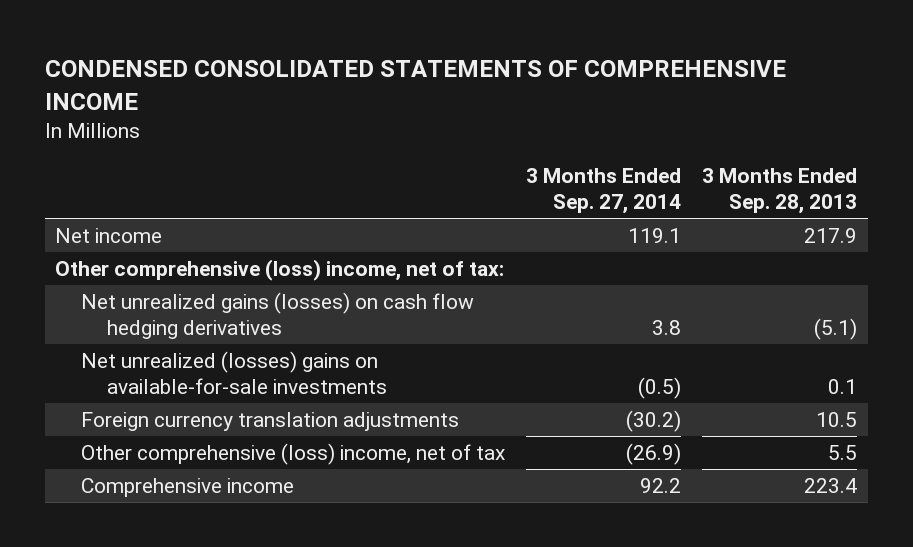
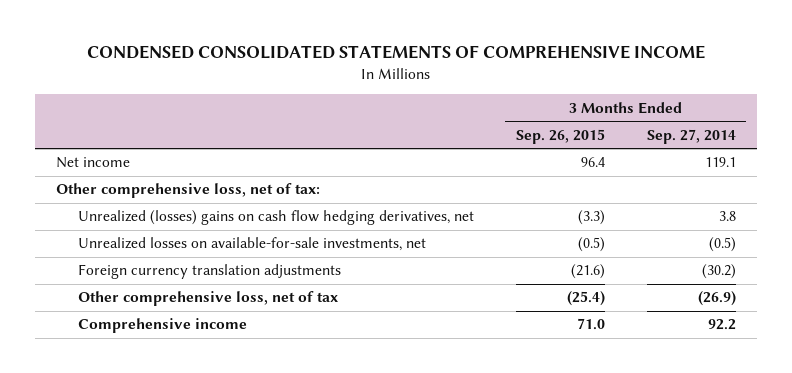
[702,167,858,214] 3 Months Ended Sep. 28, 2013 -> none
none -> [515,128,605,144] Sep. 26, 2015
[55,258,505,281] Other comprehensive (loss) income, net of tax: -> [55,183,320,199] Other comprehensive loss, net of tax:
[80,291,474,340] Net unrealized gains (losses) on cash flow hedging derivatives -> [77,210,474,226] Unrealized (losses) gains on cash flow hedging derivatives, net
[80,350,387,395] Net unrealized (losses) gains on available-for-sale investments -> [77,237,426,252] Unrealized losses on available-for-sale investments, net
[80,442,505,465] Other comprehensive (loss) income, net of tax -> [77,291,338,307] Other comprehensive loss, net of tax

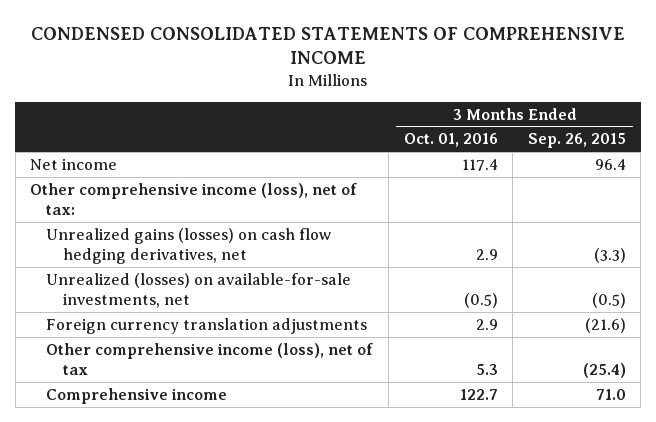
[646,128,736,144] Sep. 27, 2014 -> none
none -> [403,133,498,148] Oct. 01, 2016
[55,183,320,199] Other comprehensive loss, net of tax: -> [30,182,358,215] Other comprehensive income (loss), net of tax:
[77,210,474,226] Unrealized (losses) gains on cash flow hedging derivatives, net -> [46,227,332,264] Unrealized gains (losses) on cash flow hedging derivatives, net
[77,237,426,252] Unrealized losses on available-for-sale investments, net -> [46,272,352,308] Unrealized (losses) on available-for-sale investments, net
[77,291,338,307] Other comprehensive loss, net of tax -> [46,342,374,375] Other comprehensive income (loss), net of tax

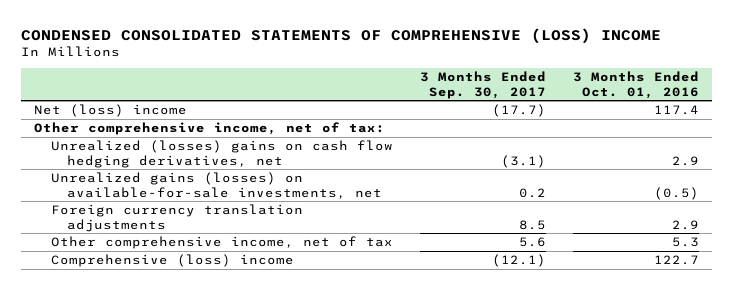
[31,26,626,65] CONDENSED CONSOLIDATED STATEMENTS OF COMPREHENSIVE INCOME -> [20,27,661,44] CONDENSED CONSOLIDATED STATEMENTS OF COMPREHENSIVE (LOSS) INCOME
[527,133,626,149] Sep. 26, 2015 -> none
none -> [419,71,546,99] 3 Months Ended Sep. 30, 2017
[30,157,118,170] Net income -> [34,104,188,118] Net (loss) income
[30,182,358,215] Other comprehensive income (loss), net of tax: -> [34,122,386,136] Other comprehensive income, net of tax:
[46,227,332,264] Unrealized gains (losses) on cash flow hedging derivatives, net -> [50,140,393,168] Unrealized (losses) gains on cash flow hedging derivatives, net
[46,272,352,308] Unrealized (losses) on available-for-sale investments, net -> [50,172,383,199] Unrealized gains (losses) on available-for-sale investments, net
[46,342,374,375] Other comprehensive income (loss), net of tax -> [50,236,393,250] Other comprehensive income, net of tax
[46,387,228,404] Comprehensive income -> [50,254,294,268] Comprehensive (loss) income

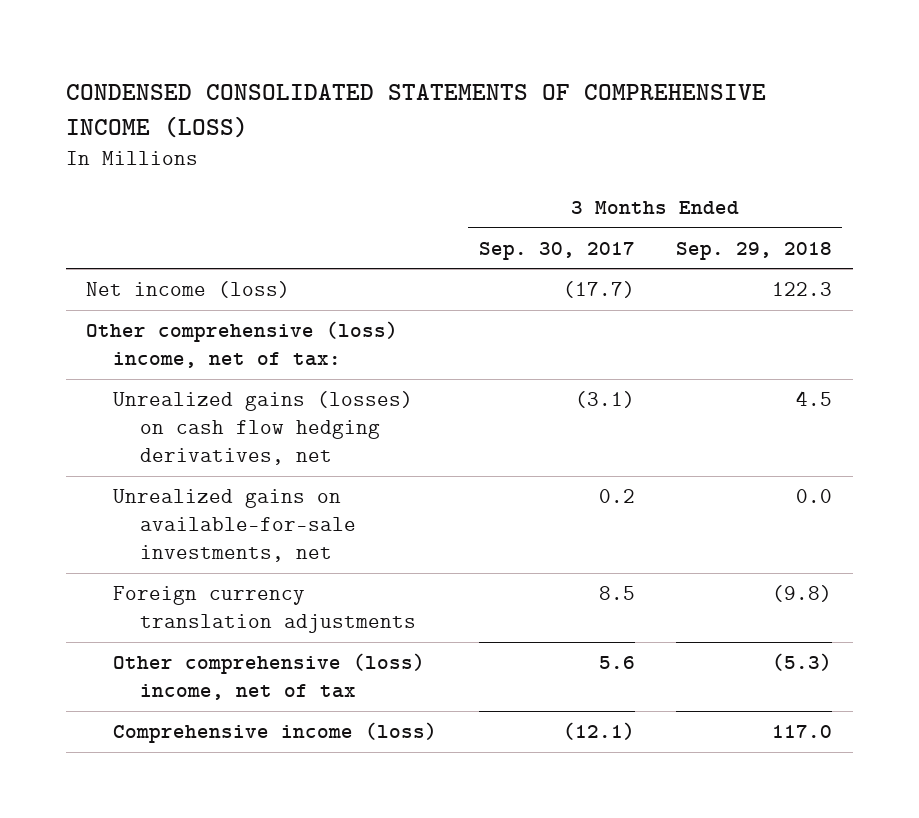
[20,27,661,44] CONDENSED CONSOLIDATED STATEMENTS OF COMPREHENSIVE (LOSS) INCOME -> [65,84,766,138] CONDENSED CONSOLIDATED STATEMENTS OF COMPREHENSIVE INCOME (LOSS)
[572,71,699,99] 3 Months Ended Oct. 01, 2016 -> none
none -> [676,241,833,260] Sep. 29, 2018
[34,104,188,118] Net (loss) income -> [86,281,291,299] Net income (loss)
[34,122,386,136] Other comprehensive income, net of tax: -> [86,321,399,369] Other comprehensive (loss) income, net of tax:
[50,140,393,168] Unrealized (losses) gains on cash flow hedging derivatives, net -> [113,391,414,466] Unrealized gains (losses) on cash flow hedging derivatives, net
[50,172,383,199] Unrealized gains (losses) on available-for-sale investments, net -> [113,489,357,563] Unrealized gains on available-for-sale investments, net
[50,236,393,250] Other comprehensive income, net of tax -> [113,653,426,701] Other comprehensive (loss) income, net of tax
[50,254,294,268] Comprehensive (loss) income -> [113,722,438,744] Comprehensive income (loss)

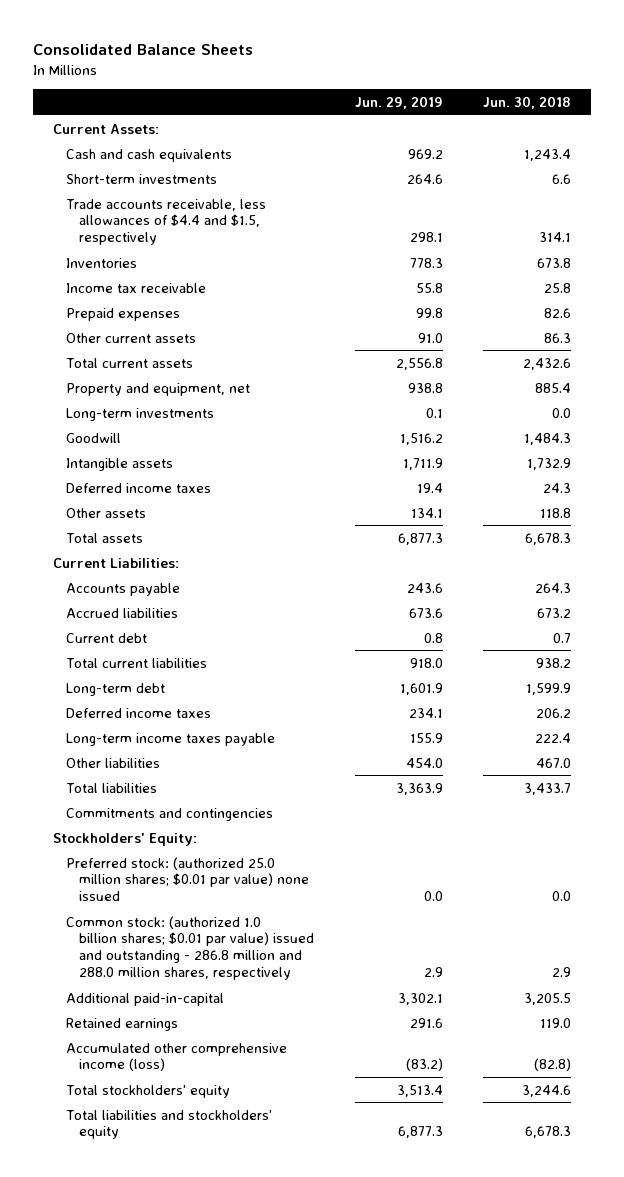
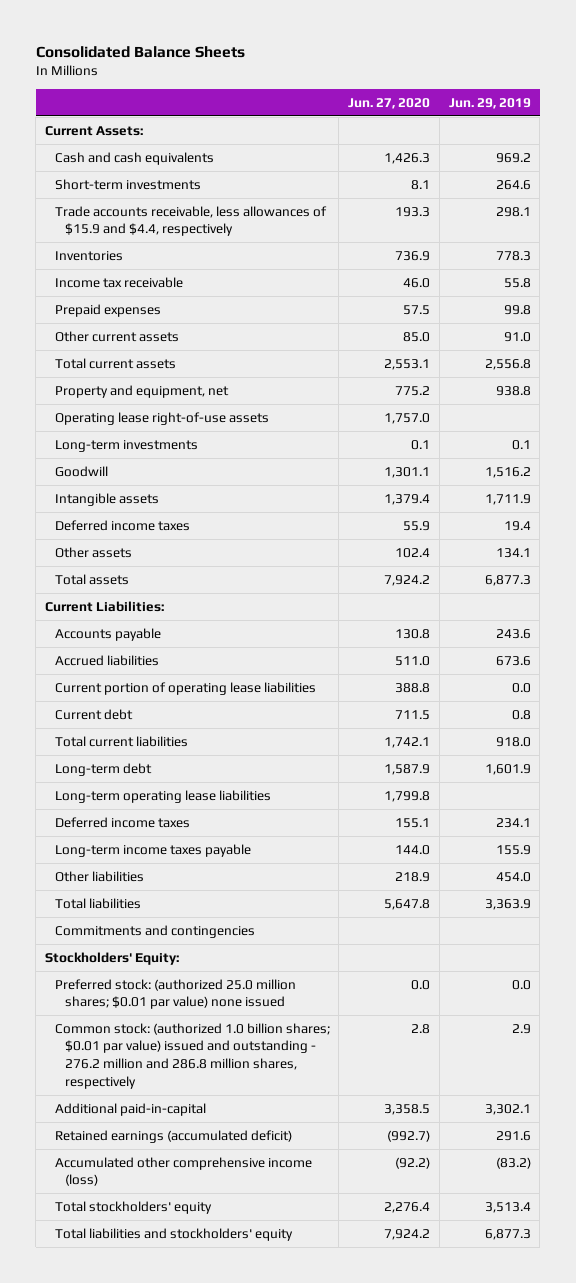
[483,95,572,109] Jun. 30, 2018 -> none
none -> [348,97,431,109] Jun. 27, 2020
[66,198,267,246] Trade accounts receivable, less allowances of $4.4 and $1.5, respectively -> [54,205,327,237] Trade accounts receivable, less allowances of $15.9 and $4.4, respectively
none -> [54,411,269,425] Operating lease right-of-use assets
none -> [54,681,316,695] Current portion of operating lease liabilities
none -> [54,789,271,803] Long-term operating lease liabilities
[66,915,315,980] Common stock: (authorized 1.0 billion shares; $0.01 par value) issued and outstanding - 286.8 million and 288.0 million shares, respectively -> [54,1022,330,1089] Common stock: (authorized 1.0 billion shares; $0.01 par value) issued and outstanding - 276.2 million and 286.8 million shares, respectively
[66,1017,179,1031] Retained earnings -> [54,1129,292,1143] Retained earnings (accumulated deficit)

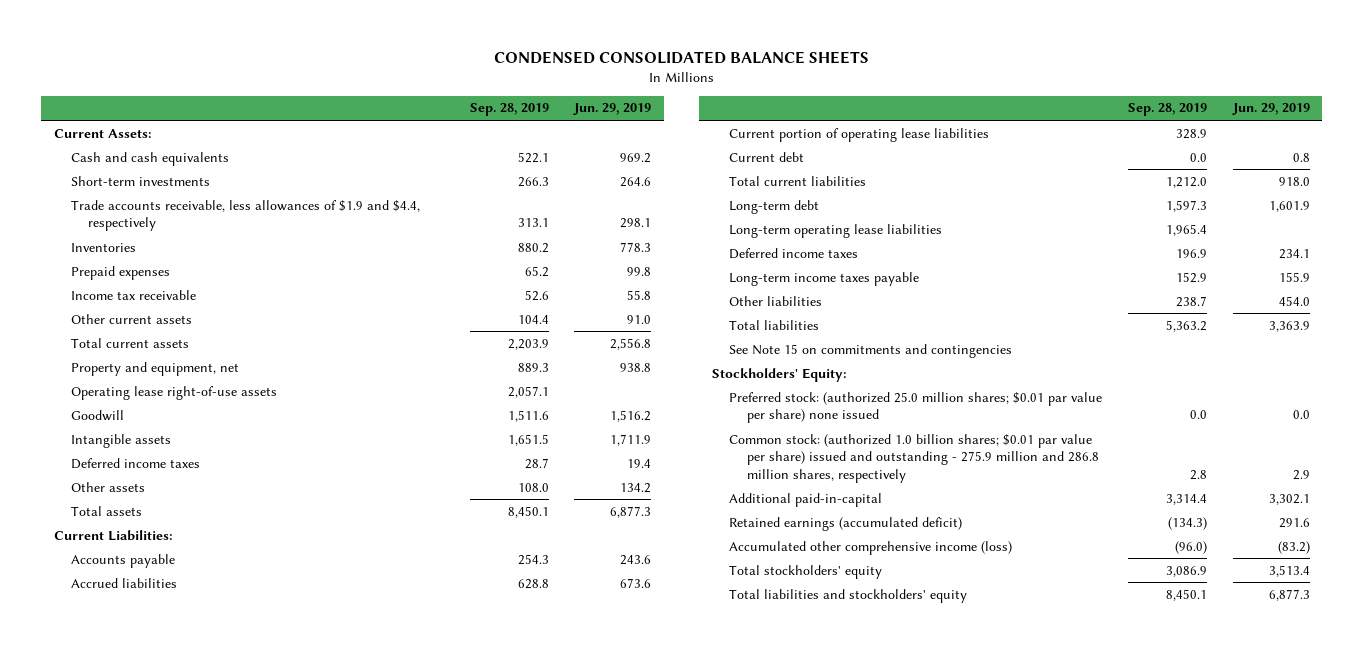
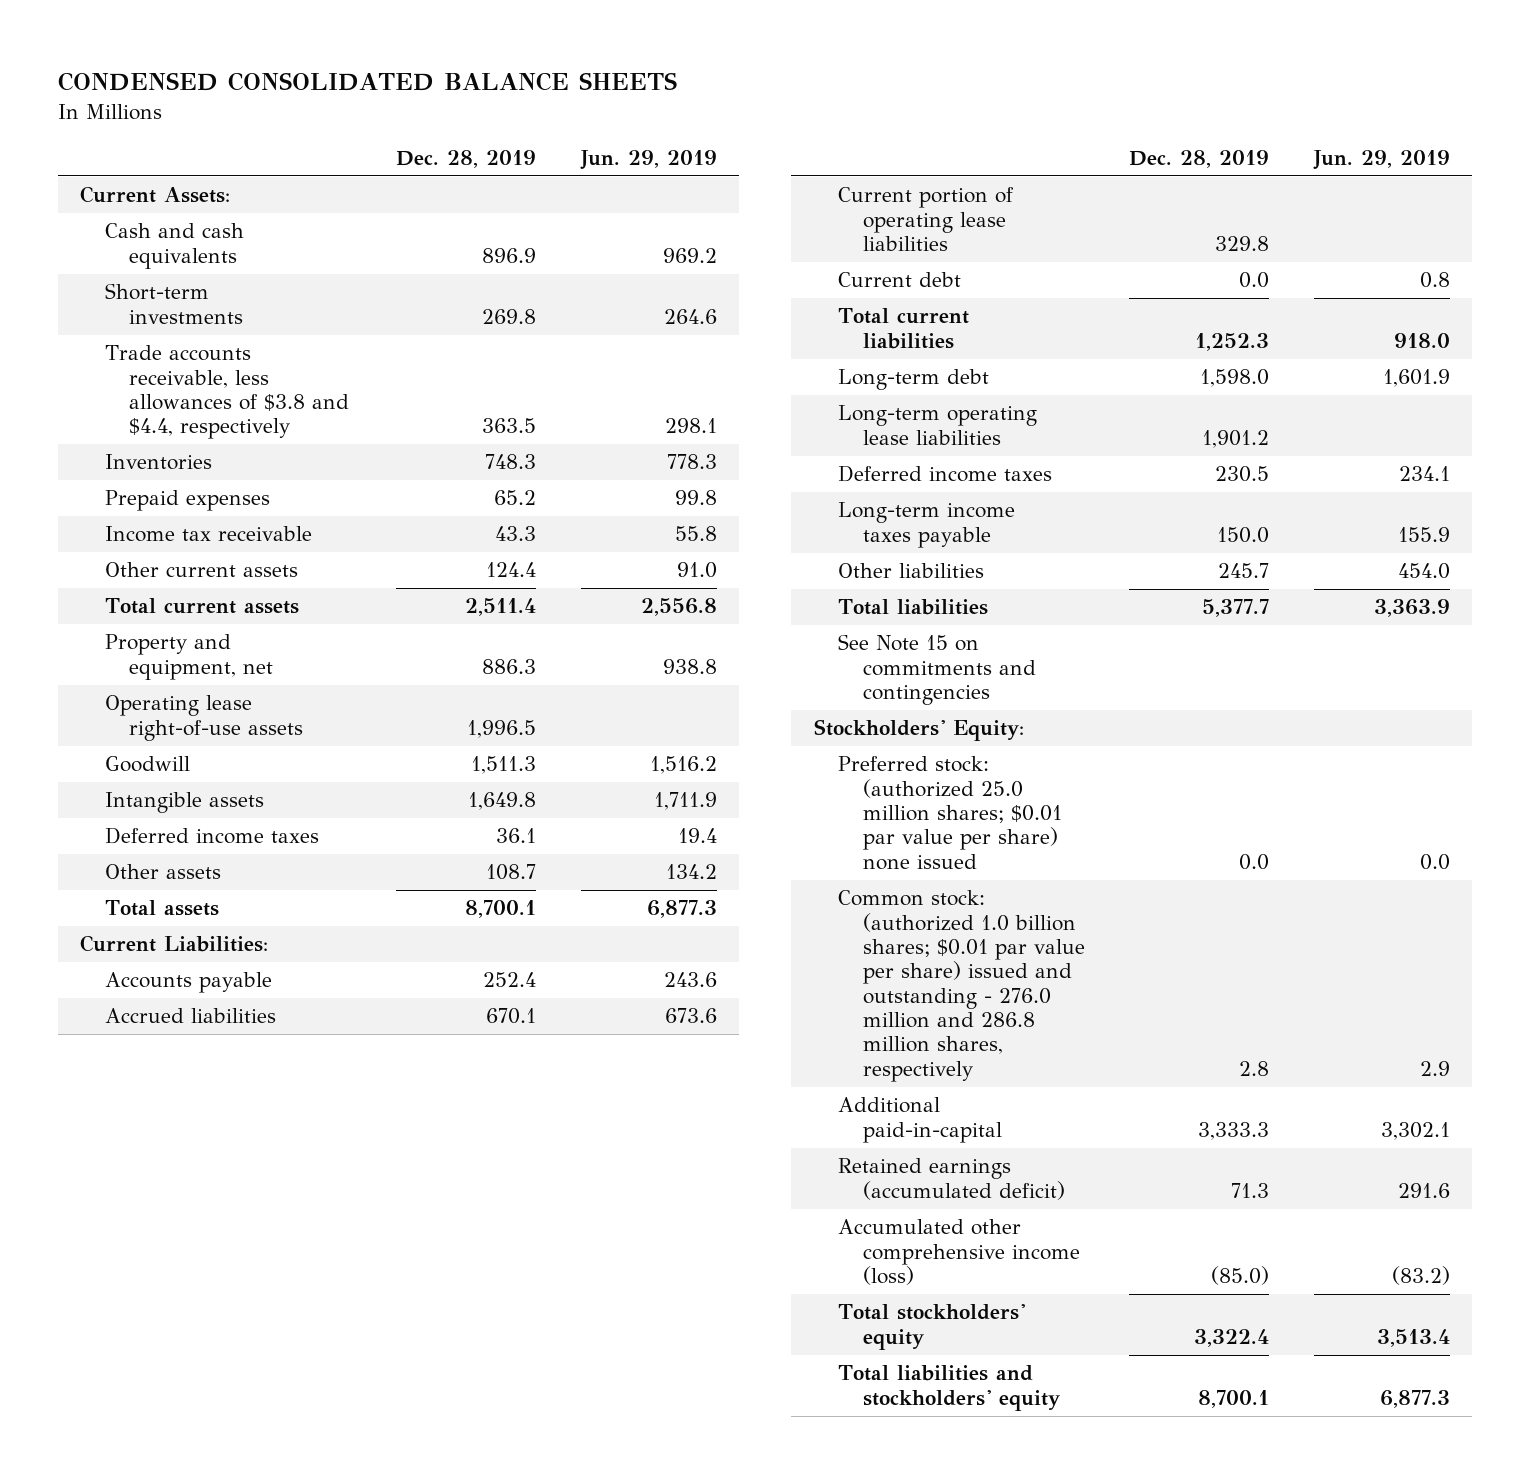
[469,103,549,117] Sep. 28, 2019 -> none
none -> [396,149,537,168] Dec. 28, 2019
[71,199,421,232] Trade accounts receivable, less allowances of $1.9 and $4.4, respectively -> [104,345,350,440] Trade accounts receivable, less allowances of $3.8 and $4.4, respectively
[729,433,1099,483] Common stock: (authorized 1.0 billion shares; $0.01 par value per share) issued and outstanding - 275.9 million and 286.8 million shares, respectively -> [838,890,1085,1082] Common stock: (authorized 1.0 billion shares; $0.01 par value per share) issued and outstanding - 276.0 million and 286.8 million shares, respectively

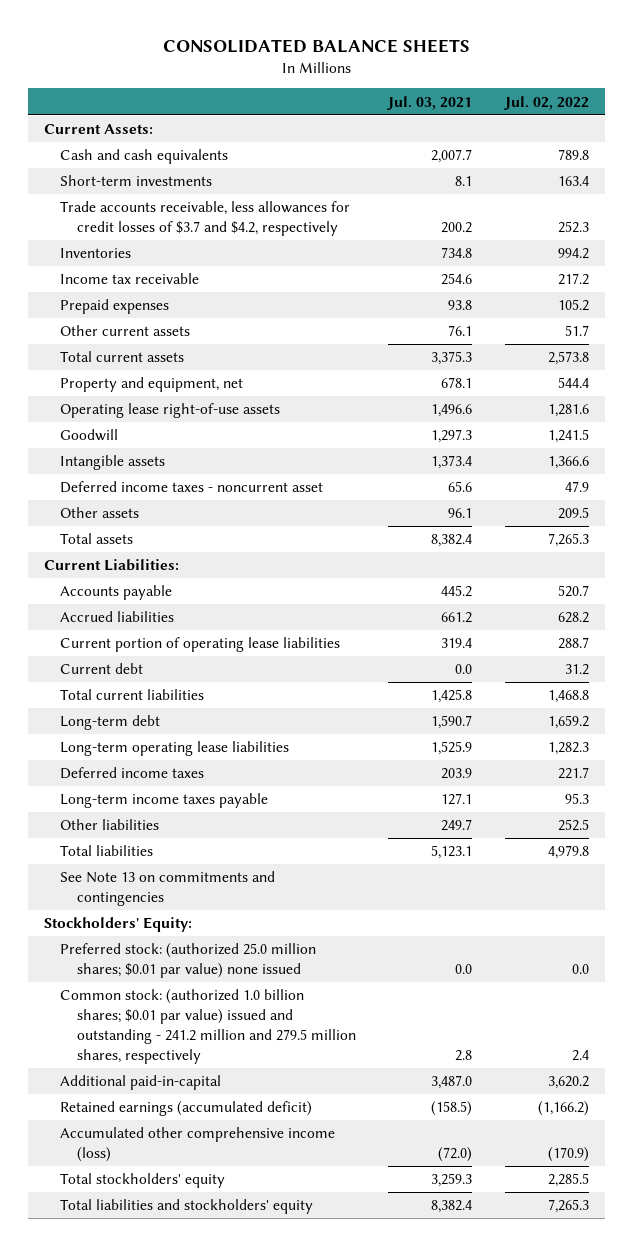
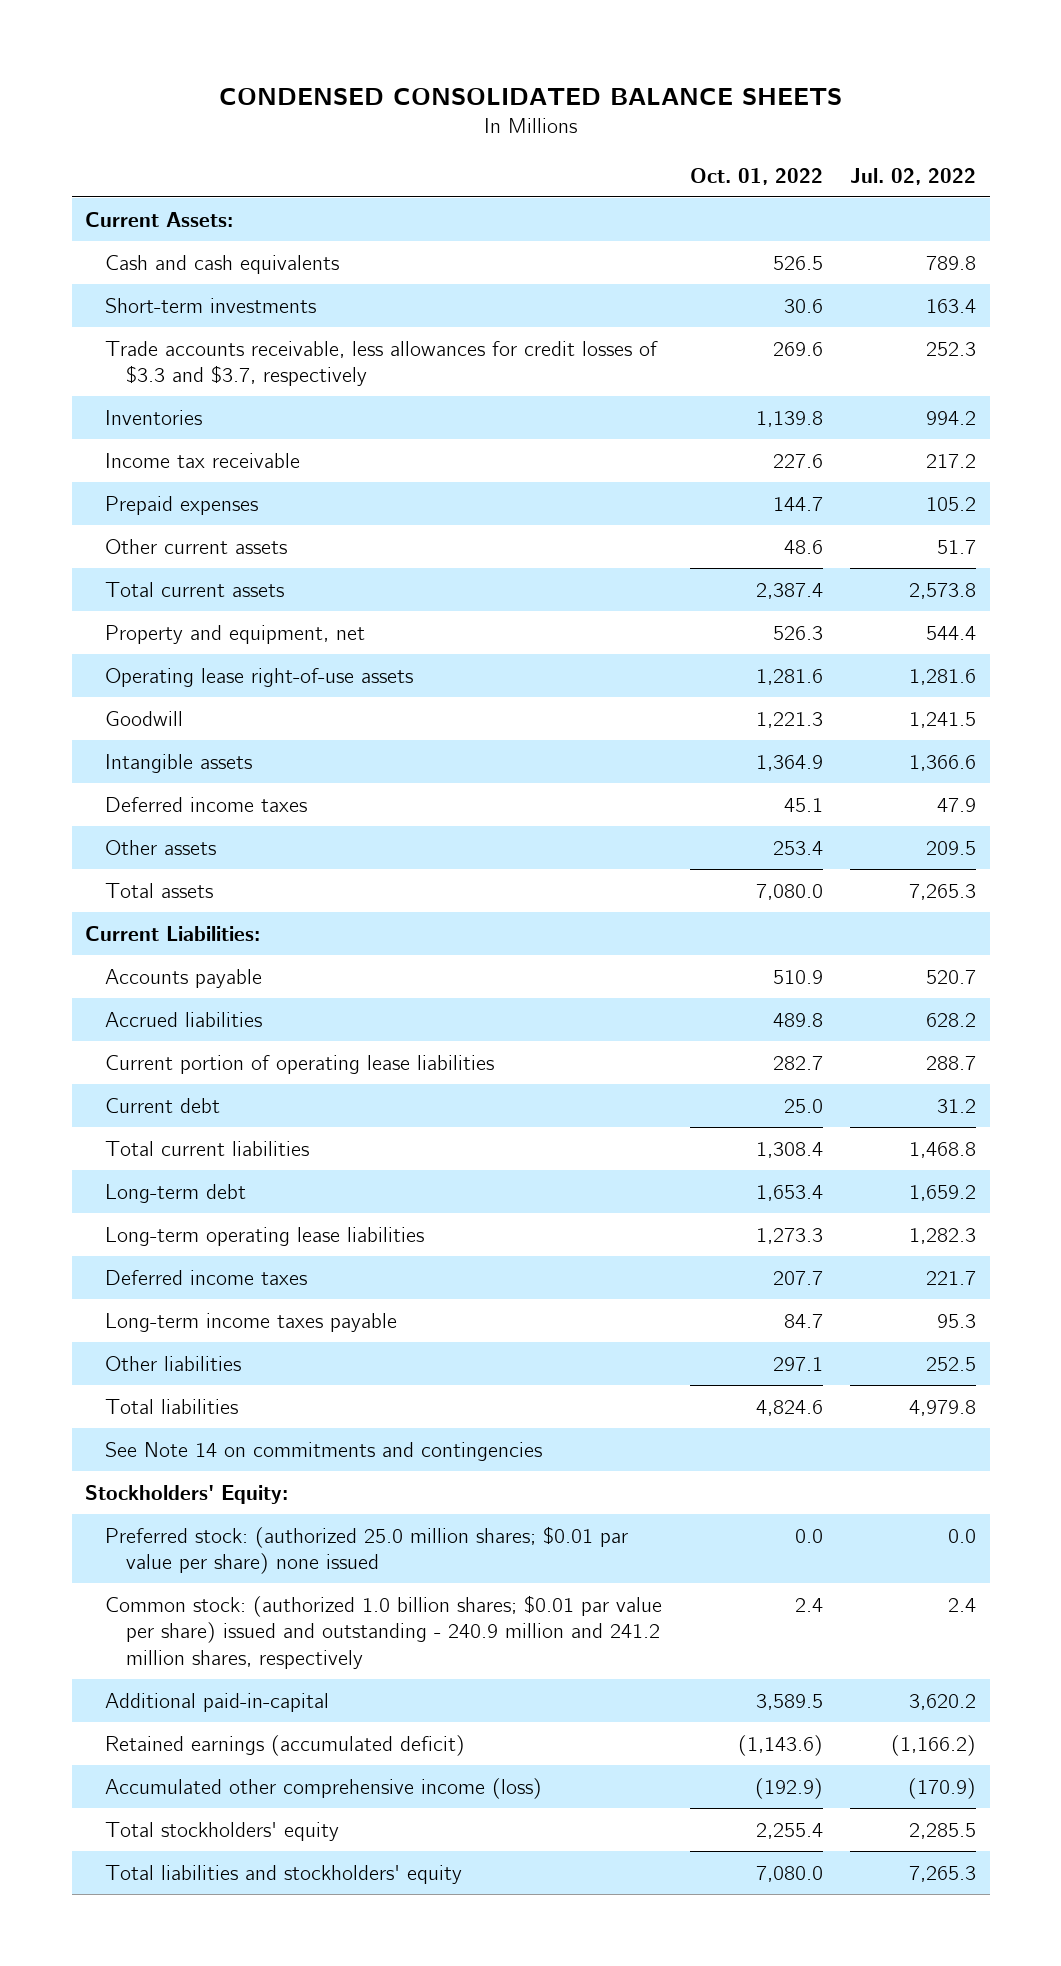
[162,39,470,54] CONSOLIDATED BALANCE SHEETS -> [218,87,842,105] CONDENSED CONSOLIDATED BALANCE SHEETS
[387,95,473,110] Jul. 03, 2021 -> none
none -> [689,167,823,185] Oct. 01, 2022
[60,201,351,237] Trade accounts receivable, less allowances for credit losses of $3.7 and $4.2, respectively -> [105,340,659,387] Trade accounts receivable, less allowances for credit losses of $3.3 and $3.7, respectively
[60,481,324,494] Deferred income taxes - noncurrent asset -> [105,796,308,812] Deferred income taxes
[60,871,276,907] See Note 13 on commitments and contingencies -> [105,1441,543,1461] See Note 14 on commitments and contingencies
[60,943,317,979] Preferred stock: (authorized 25.0 million shares; $0.01 par value) none issued -> [105,1525,629,1575] Preferred stock: (authorized 25.0 million shares; $0.01 par value per share) none issued
[60,989,356,1065] Common stock: (authorized 1.0 billion shares; $0.01 par value) issued and outstanding - 241.2 million and 279.5 million shares, respectively -> [105,1594,663,1670] Common stock: (authorized 1.0 billion shares; $0.01 par value per share) issued and outstanding - 240.9 million and 241.2 million shares, respectively

